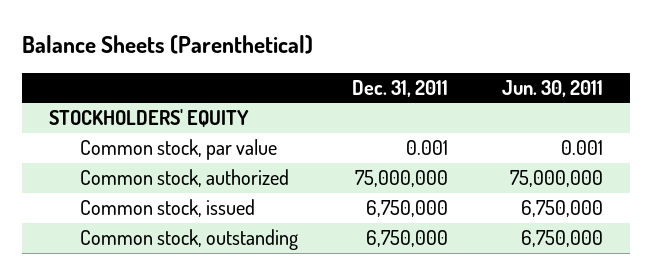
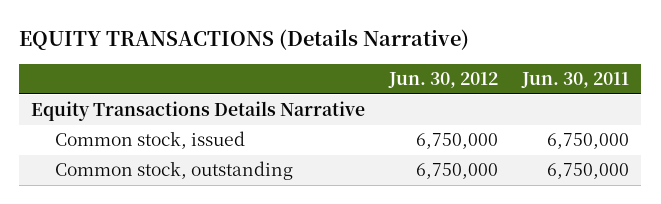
[21,34,313,54] Balance Sheets (Parenthetical) -> [19,29,470,51] EQUITY TRANSACTIONS (Details Narrative)
[351,79,448,97] Dec. 31, 2011 -> none
none -> [388,72,499,89] Jun. 30, 2012
[48,109,249,128] STOCKHOLDERS' EQUITY -> none
[79,139,277,161] Common stock, par value -> none
[79,169,289,188] Common stock, authorized -> none
none -> [31,101,366,122] Equity Transactions Details Narrative

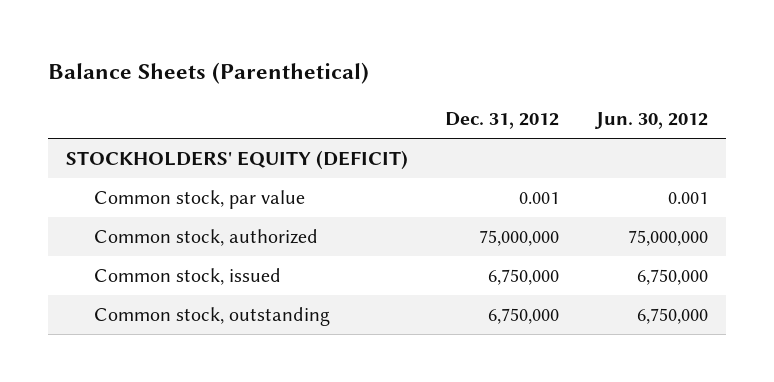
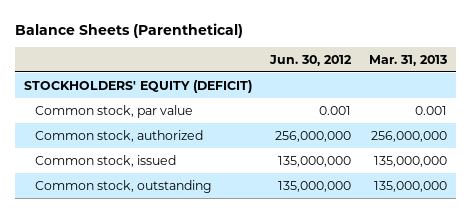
[444,112,559,130] Dec. 31, 2012 -> none
none -> [369,54,448,66] Mar. 31, 2013
[627,230,708,247] 75,000,000 -> [275,130,352,142] 256,000,000
[636,269,708,286] 6,750,000 -> [278,155,352,167] 135,000,000
[636,308,708,325] 6,750,000 -> [278,180,352,192] 135,000,000

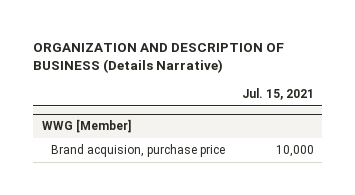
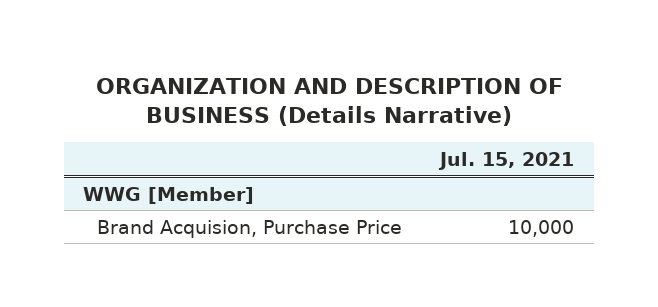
[50,144,225,158] Brand acquision, purchase price -> [96,219,402,238] Brand Acquision, Purchase Price

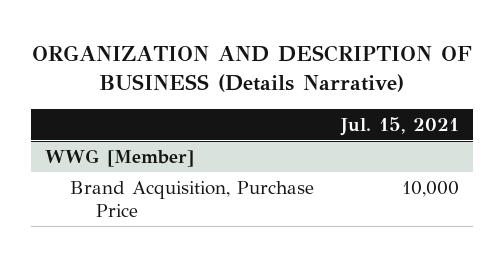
[96,219,402,238] Brand Acquision, Purchase Price -> [70,181,315,217] Brand Acquisition, Purchase Price

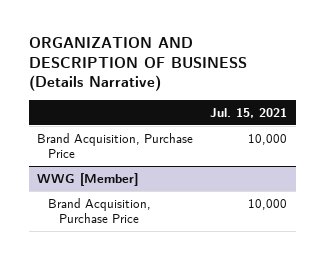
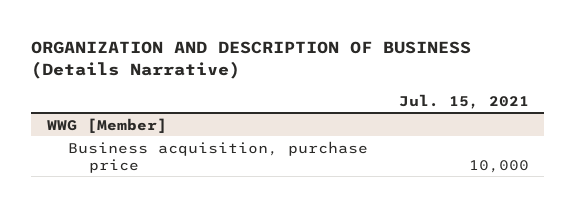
[37,132,194,158] Brand Acquisition, Purchase Price -> none
[48,197,152,223] Brand Acquisition, Purchase Price -> [67,140,368,173] Business acquisition, purchase price

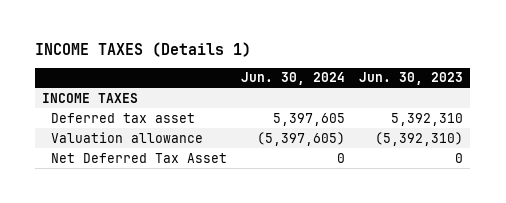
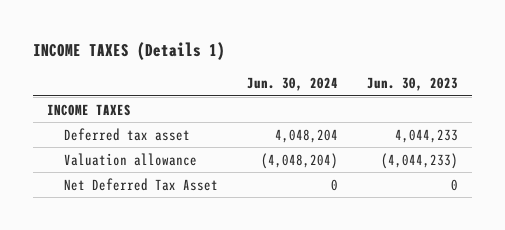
[273,112,346,126] 5,397,605 -> [275,128,339,143] 4,048,204
[391,112,464,126] 5,392,310 -> [394,128,458,143] 4,044,233
[257,131,346,146] (5,397,605) -> [261,152,339,169] (4,048,204)
[375,131,464,146] (5,392,310) -> [380,152,458,169] (4,044,233)

